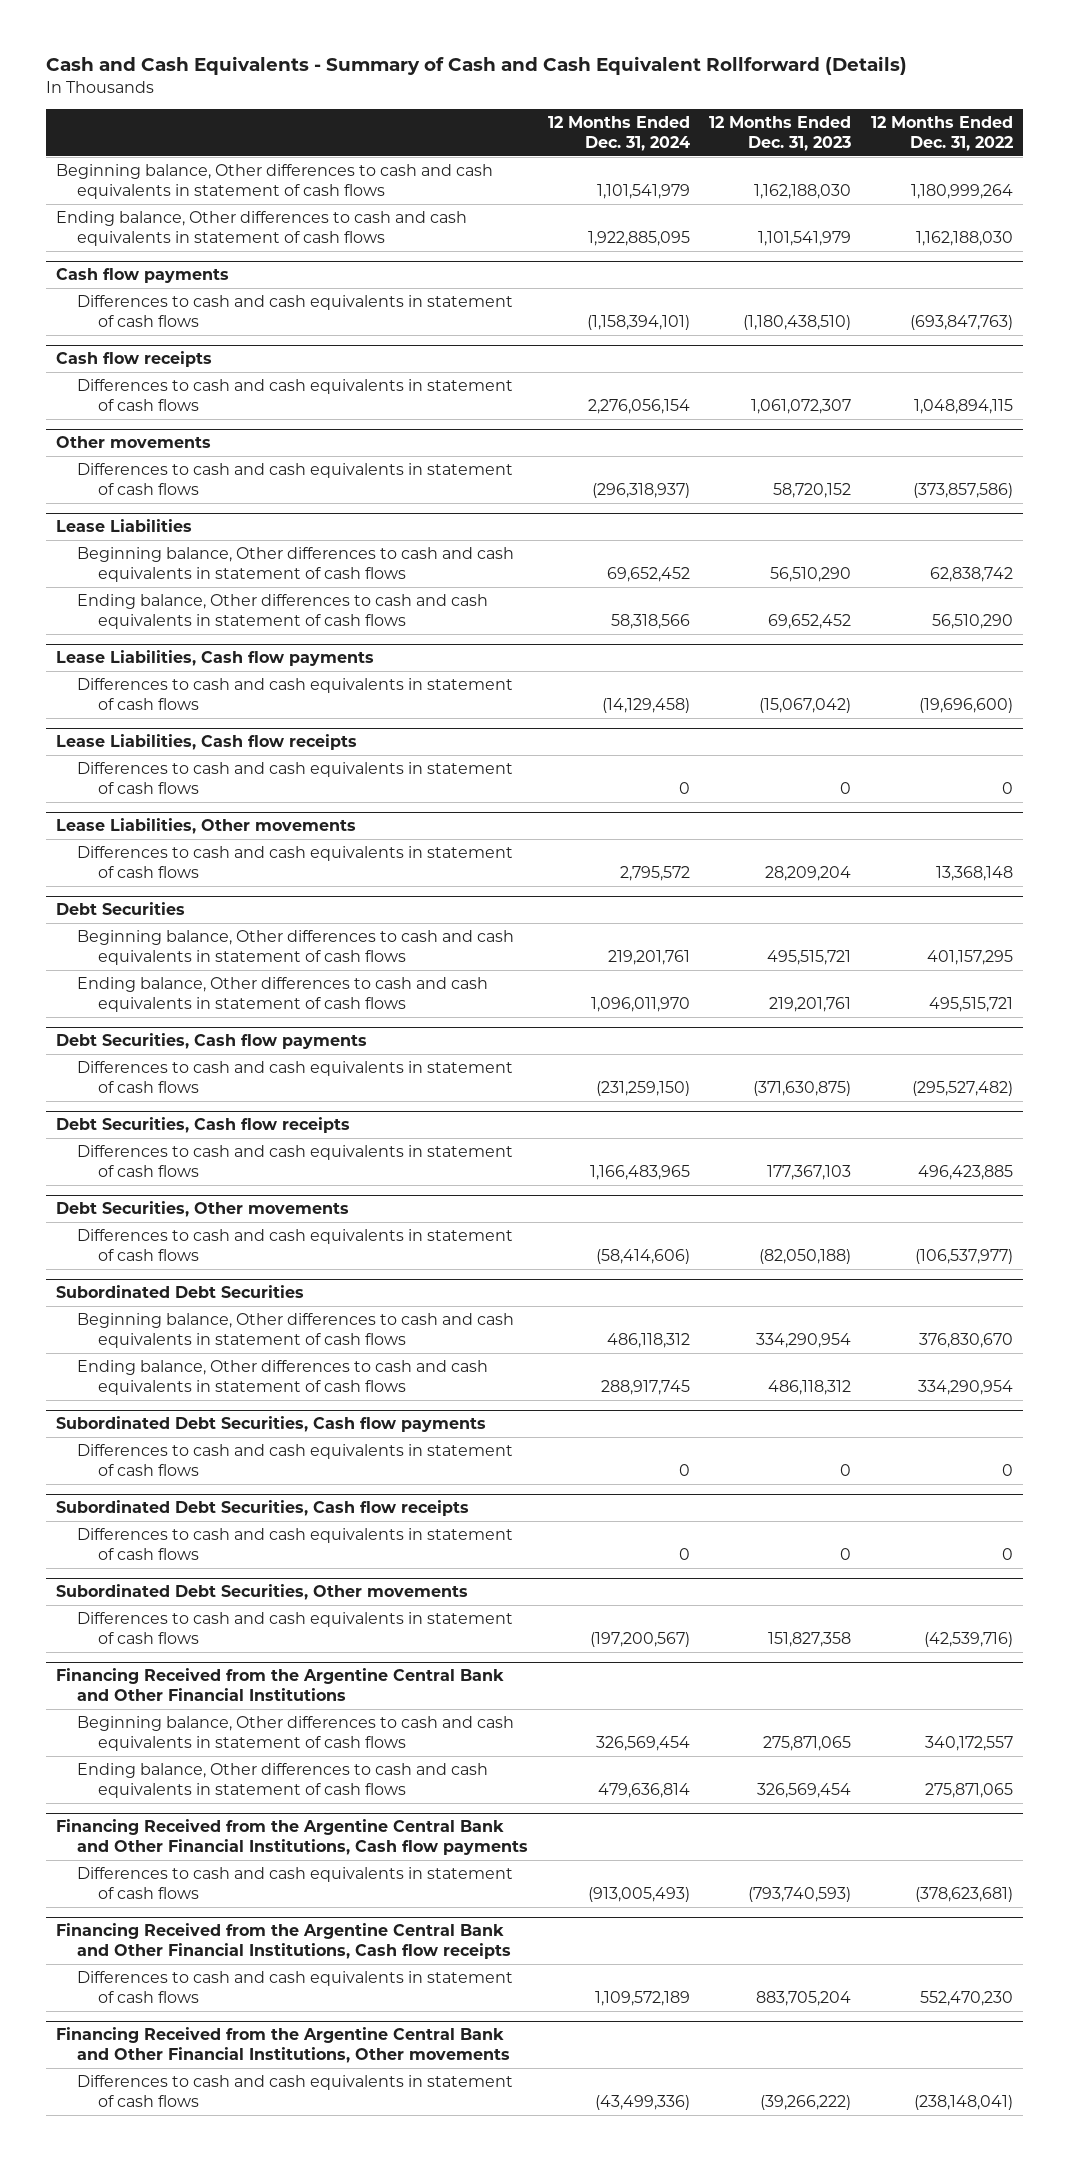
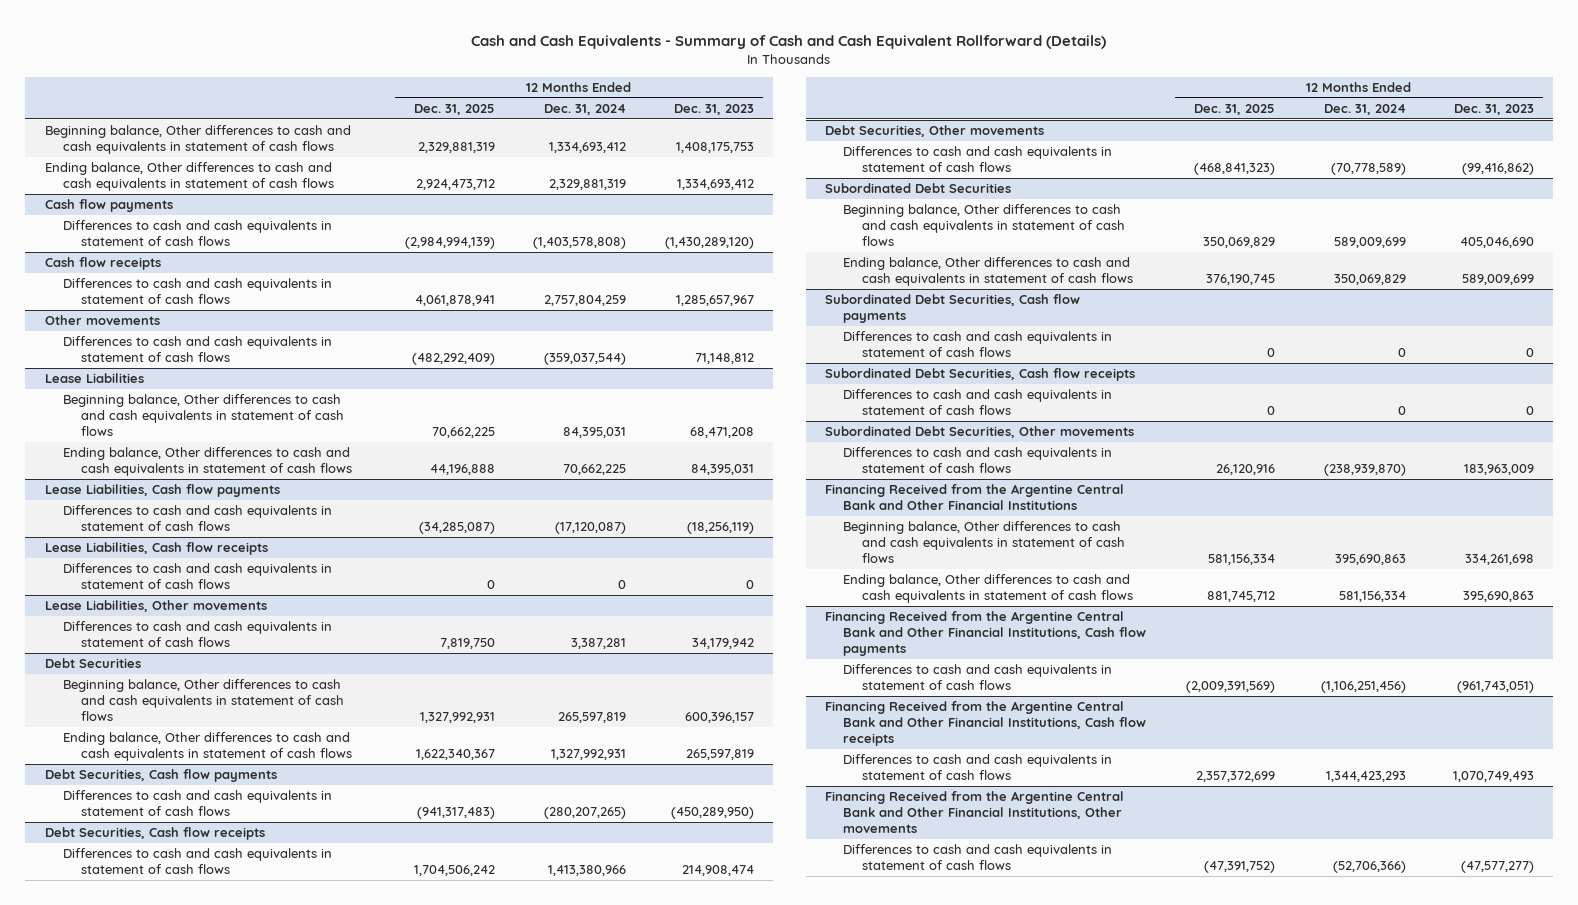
[871,115,1014,151] 12 Months Ended Dec. 31, 2022 -> none
none -> [413,103,495,115] Dec. 31, 2025
[596,184,690,200] 1,101,541,979 -> [549,142,627,154] 1,334,693,412
[754,184,852,200] 1,162,188,030 -> [675,142,754,154] 1,408,175,753
[587,231,690,247] 1,922,885,095 -> [549,179,627,191] 2,329,881,319
[758,231,852,247] 1,101,541,979 -> [676,179,754,191] 1,334,693,412
[586,315,690,331] (1,158,394,101) -> [533,237,627,250] (1,403,578,808)
[743,315,852,331] (1,180,438,510) -> [664,237,754,250] (1,430,289,120)
[587,399,690,415] 2,276,056,154 -> [544,295,627,307] 2,757,804,259
[751,399,852,415] 1,061,072,307 -> [675,295,754,307] 1,285,657,967
[591,483,690,499] (296,318,937) -> [544,353,627,366] (359,037,544)
[773,483,852,499] 58,720,152 -> [694,353,754,365] 71,148,812
[606,567,690,583] 69,652,452 -> [563,427,627,439] 84,395,031
[770,567,852,583] 56,510,290 -> [689,427,754,439] 68,471,208
[610,614,690,630] 58,318,566 -> [563,464,627,476] 70,662,225
[768,614,852,630] 69,652,452 -> [690,464,754,476] 84,395,031
[601,698,690,714] (14,129,458) -> [555,522,627,535] (17,120,087)
[759,698,852,714] (15,067,042) -> [686,522,754,535] (18,256,119)
[619,866,690,882] 2,795,572 -> [571,638,627,650] 3,387,281
[765,866,852,882] 28,209,204 -> [691,638,754,650] 34,179,942
[607,950,690,966] 219,201,761 -> [558,712,627,724] 265,597,819
[767,950,852,966] 495,515,721 -> [684,712,754,724] 600,396,157
[590,997,690,1013] 1,096,011,970 -> [551,749,627,761] 1,327,992,931
[769,997,852,1013] 219,201,761 -> [685,749,754,761] 265,597,819
[595,1081,690,1097] (231,259,150) -> [544,807,627,820] (280,207,265)
[753,1081,852,1097] (371,630,875) -> [670,807,754,820] (450,289,950)
[589,1165,690,1181] 1,166,483,965 -> [548,865,627,877] 1,413,380,966
[767,1165,852,1181] 177,367,103 -> [681,865,754,877] 214,908,474
[595,1249,690,1265] (58,414,606) -> [1331,163,1407,176] (70,778,589)
[759,1249,852,1265] (82,050,188) -> [1461,163,1534,176] (99,416,862)
[606,1333,690,1349] 486,118,312 -> [1334,237,1407,249] 589,009,699
[756,1333,852,1349] 334,290,954 -> [1459,237,1534,249] 405,046,690
[600,1380,690,1396] 288,917,745 -> [1334,274,1407,286] 350,069,829
[768,1380,852,1396] 486,118,312 -> [1461,274,1534,286] 589,009,699
[589,1632,690,1648] (197,200,567) -> [1324,464,1407,477] (238,939,870)
[768,1632,852,1648] 151,827,358 -> [1463,464,1534,476] 183,963,009
[595,1736,690,1752] 326,569,454 -> [1335,554,1407,566] 395,690,863
[763,1736,852,1752] 275,871,065 -> [1464,554,1534,566] 334,261,698
[597,1783,690,1799] 479,636,814 -> [1339,591,1407,603] 581,156,334
[757,1783,852,1799] 326,569,454 -> [1462,591,1534,603] 395,690,863
[587,1887,690,1903] (913,005,493) -> [1321,681,1407,694] (1,106,251,456)
[748,1887,852,1903] (793,740,593) -> [1456,681,1534,694] (961,743,051)
[594,1991,690,2007] 1,109,572,189 -> [1326,771,1407,783] 1,344,423,293
[756,1991,852,2007] 883,705,204 -> [1452,771,1534,783] 1,070,749,493
[594,2095,690,2111] (43,499,336) -> [1333,861,1407,874] (52,706,366)
[760,2095,852,2111] (39,266,222) -> [1460,861,1534,874] (47,577,277)

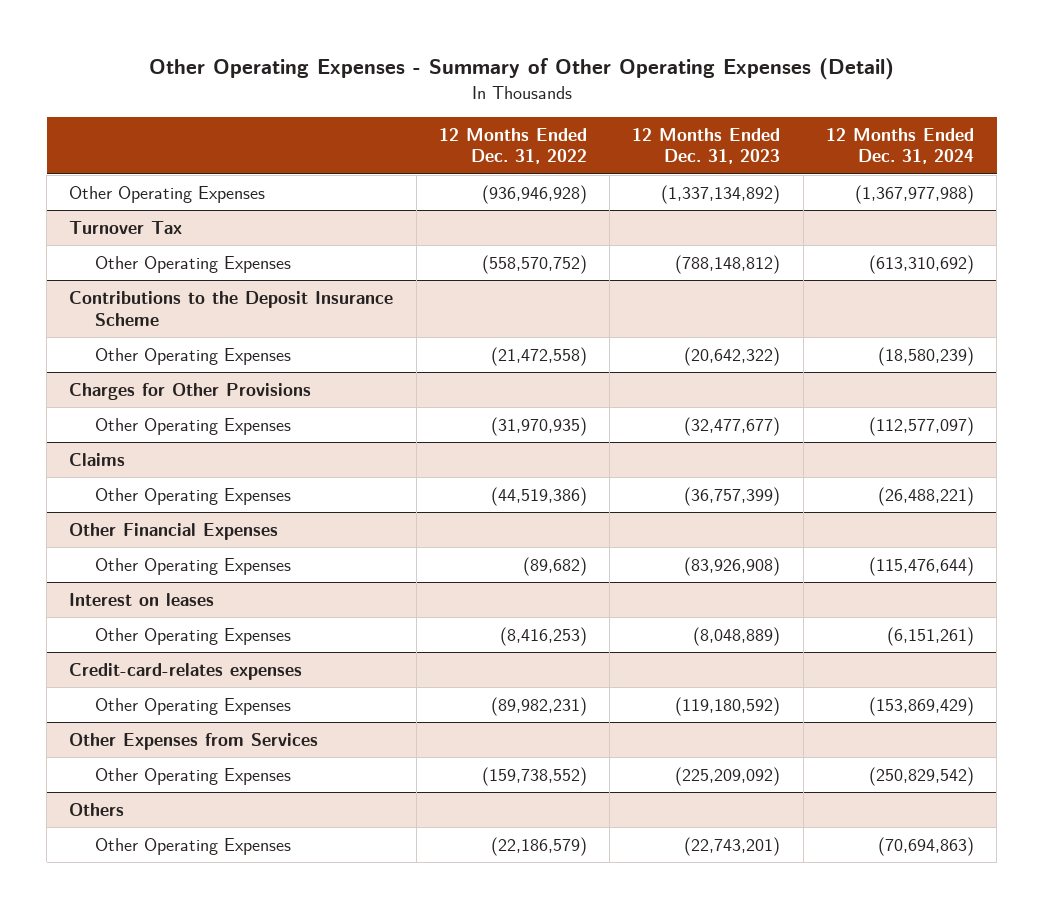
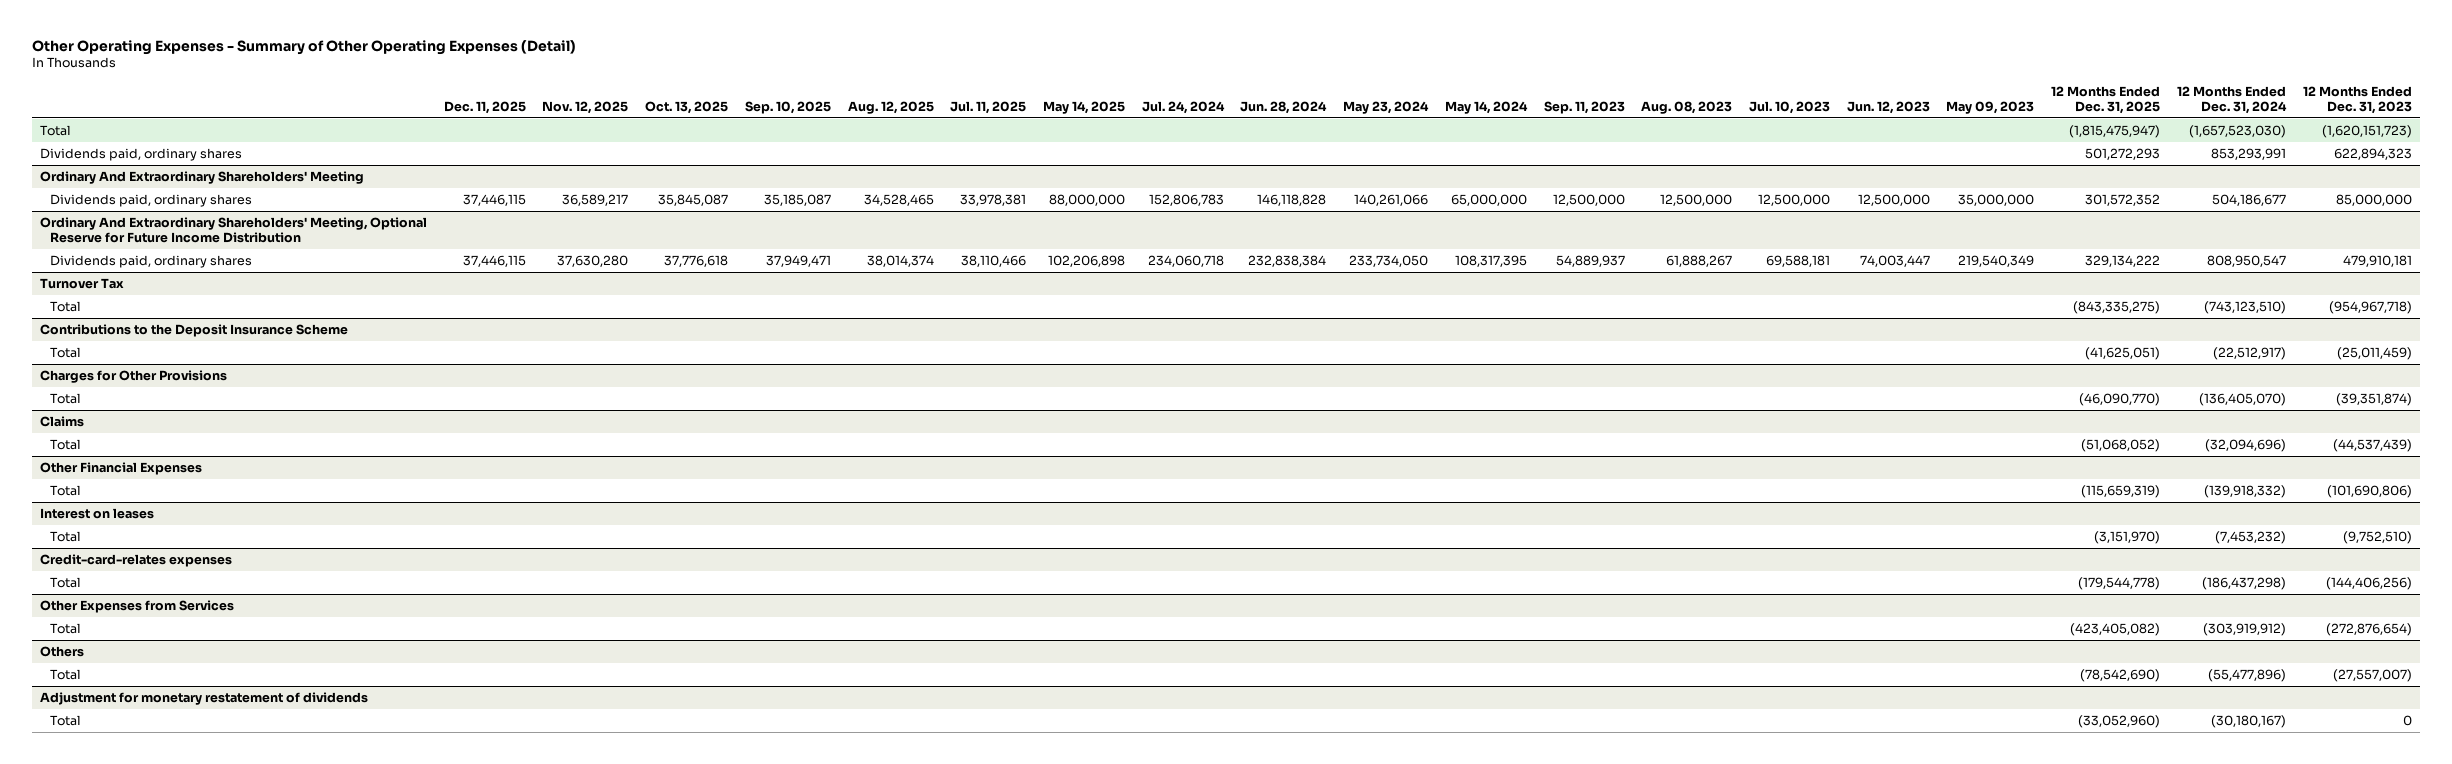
[438,127,587,165] 12 Months Ended Dec. 31, 2022 -> none
none -> [443,100,526,114] Dec. 11, 2025
none -> [542,100,629,114] Nov. 12, 2025
none -> [645,100,729,114] Oct. 13, 2025
none -> [744,100,831,114] Sep. 10, 2025
none -> [847,100,934,114] Aug. 12, 2025
none -> [950,100,1027,114] Jul. 11, 2025
none -> [1042,100,1125,114] May 14, 2025
none -> [1141,100,1225,114] Jul. 24, 2024
none -> [1240,100,1328,114] Jun. 28, 2024
none -> [1343,100,1430,114] May 23, 2024
none -> [1444,100,1528,114] May 14, 2024
none -> [1543,100,1625,114] Sep. 11, 2023
none -> [1641,100,1733,114] Aug. 08, 2023
none -> [1749,100,1831,114] Jul. 10, 2023
none -> [1846,100,1930,114] Jun. 12, 2023
none -> [1946,100,2035,114] May 09, 2023
none -> [2051,85,2161,114] 12 Months Ended Dec. 31, 2025
[69,185,266,203] Other Operating Expenses -> none
none -> [39,125,71,137] Total
none -> [39,148,242,162] Dividends paid, ordinary shares
none -> [39,171,364,185] Ordinary And Extraordinary Shareholders' Meeting
none -> [49,194,252,208] Dividends paid, ordinary shares
none -> [39,217,427,244] Ordinary And Extraordinary Shareholders' Meeting, Optional Reserve for Future Income Distribution
none -> [49,255,252,269] Dividends paid, ordinary shares
[95,255,292,273] Other Operating Expenses -> none
none -> [49,301,81,313] Total
[95,347,292,365] Other Operating Expenses -> none
none -> [49,347,81,359] Total
[95,417,292,435] Other Operating Expenses -> none
none -> [49,393,81,405] Total
[95,487,292,505] Other Operating Expenses -> none
none -> [49,439,81,451] Total
[95,557,292,575] Other Operating Expenses -> none
none -> [49,485,81,497] Total
[95,627,292,645] Other Operating Expenses -> none
none -> [49,531,81,543] Total
[95,697,292,715] Other Operating Expenses -> none
none -> [49,577,81,589] Total
[95,767,292,785] Other Operating Expenses -> none
none -> [49,623,81,635] Total
[95,837,292,855] Other Operating Expenses -> none
none -> [49,669,81,681] Total
none -> [39,692,368,706] Adjustment for monetary restatement of dividends
none -> [49,715,81,727] Total

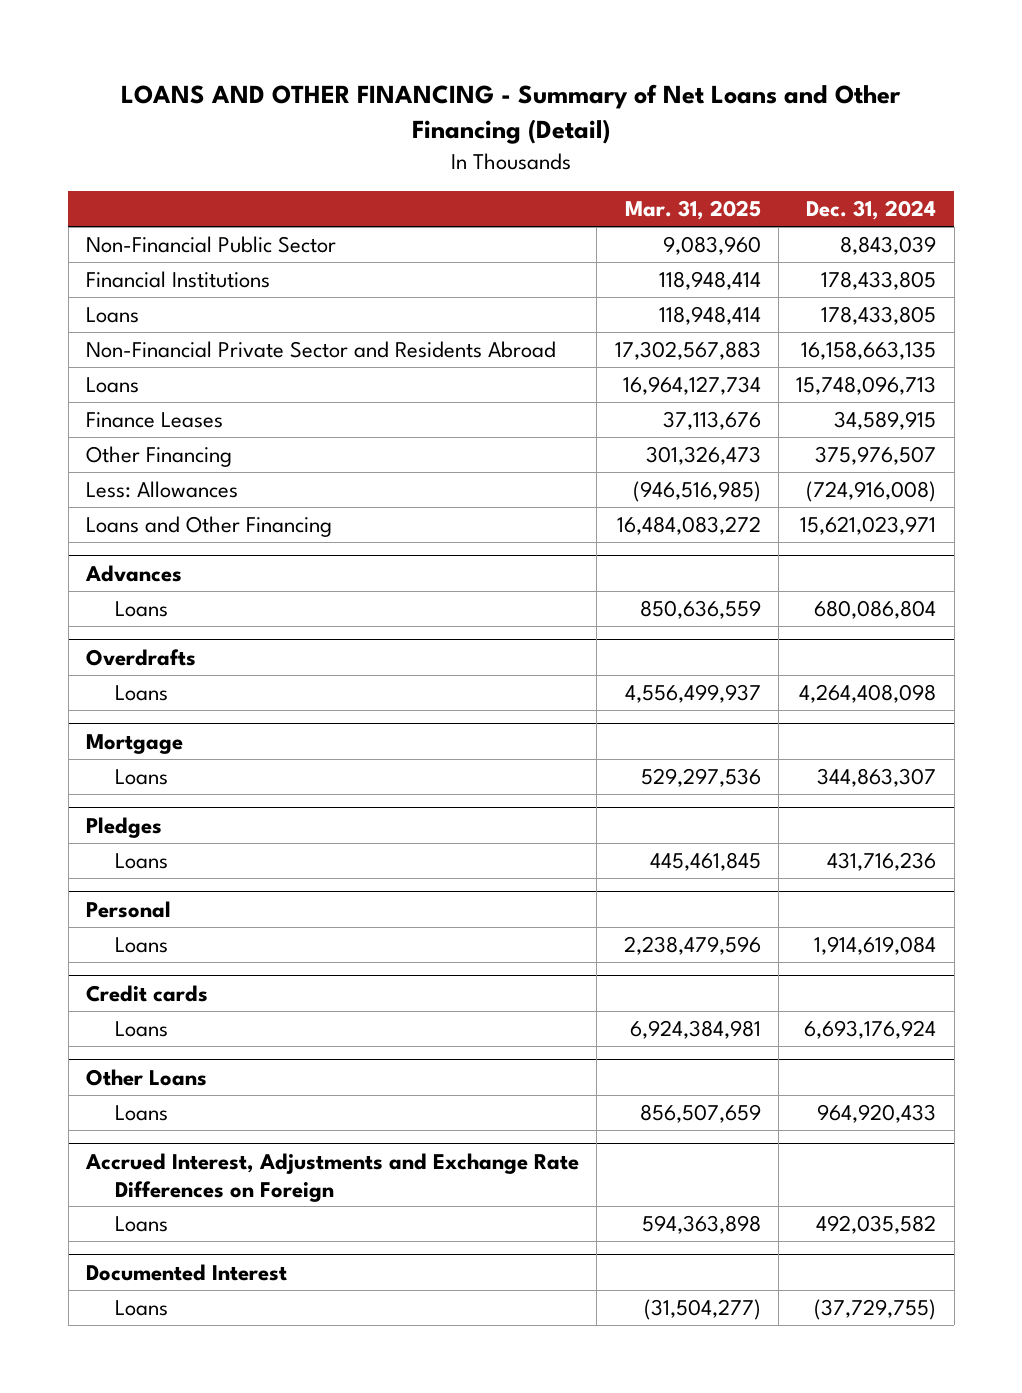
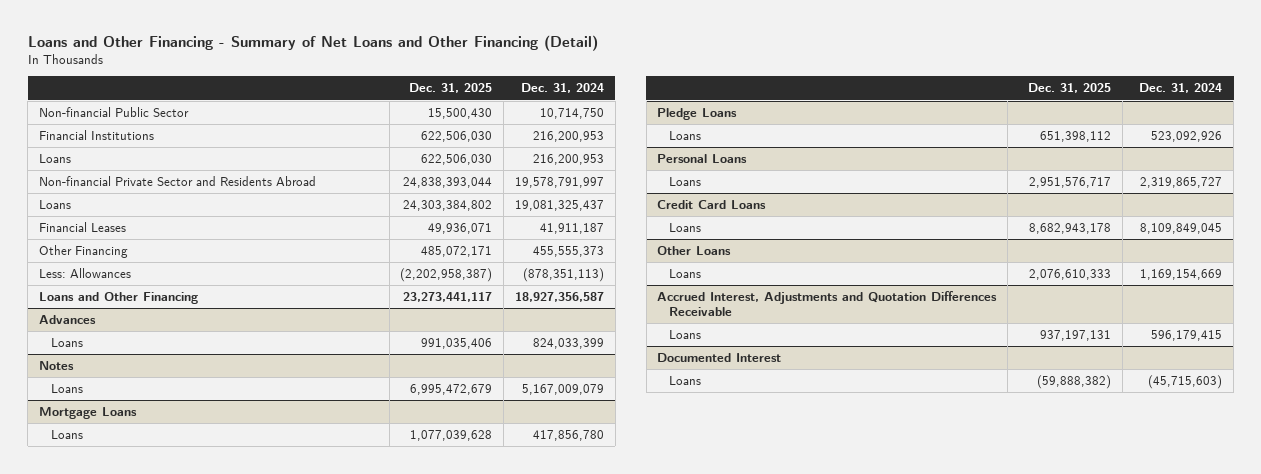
[121,84,902,145] LOANS AND OTHER FINANCING - Summary of Net Loans and Other Financing (Detail) -> [27,35,598,52] Loans and Other Financing - Summary of Net Loans and Other Financing (Detail)
[624,200,761,221] Mar. 31, 2025 -> none
none -> [409,83,493,94] Dec. 31, 2025
[86,235,337,253] Non-Financial Public Sector -> [39,106,190,117] Non-financial Public Sector
[840,235,937,255] 8,843,039 -> [539,107,604,119] 10,714,750
[821,270,937,290] 178,433,805 -> [532,130,604,142] 216,200,953
[821,305,937,325] 178,433,805 -> [532,153,604,165] 216,200,953
[86,340,557,358] Non-Financial Private Sector and Residents Abroad -> [39,175,317,186] Non-financial Private Sector and Residents Abroad
[801,340,937,360] 16,158,663,135 -> [514,176,604,188] 19,578,791,997
[796,375,937,395] 15,748,096,713 -> [514,199,604,211] 19,081,325,437
[86,411,224,428] Finance Leases -> [39,221,127,232] Financial Leases
[834,410,937,430] 34,589,915 -> [539,222,604,234] 41,911,187
[815,445,937,465] 375,976,507 -> [532,245,604,257] 455,555,373
[806,480,937,502] (724,916,008) -> [522,267,604,282] (878,351,113)
[800,515,937,535] 15,621,023,971 -> [514,291,604,302] 18,927,356,587
[814,599,937,619] 680,086,804 -> [532,337,604,349] 824,033,399
[86,648,197,666] Overdrafts -> [39,360,75,370] Notes
[799,683,937,703] 4,264,408,098 -> [521,383,604,395] 5,167,009,079
[86,733,184,754] Mortgage -> [39,406,138,419] Mortgage Loans
[817,767,937,787] 344,863,307 -> [532,429,604,441] 417,856,780
[86,816,163,838] Pledges -> [657,107,738,120] Pledge Loans
[827,851,937,871] 431,716,236 -> [1151,130,1223,142] 523,092,926
[86,900,172,918] Personal -> [657,153,748,163] Personal Loans
[814,935,937,955] 1,914,619,084 -> [1140,176,1223,188] 2,319,865,727
[86,984,209,1002] Credit cards -> [657,199,767,209] Credit Card Loans
[804,1019,937,1039] 6,693,176,924 -> [1140,222,1223,234] 8,109,849,045
[817,1103,937,1123] 964,920,433 -> [1140,268,1223,280] 1,169,154,669
[85,1152,580,1202] Accrued Interest, Adjustments and Exchange Rate Differences on Foreign -> [657,290,998,316] Accrued Interest, Adjustments and Quotation Differences Receivable
[816,1214,937,1234] 492,035,582 -> [1151,329,1223,341] 596,179,415
[814,1298,937,1320] (37,729,755) -> [1148,374,1223,389] (45,715,603)

